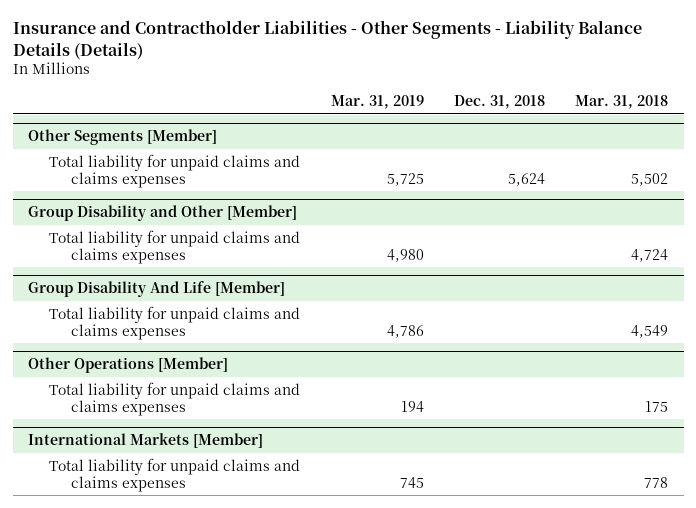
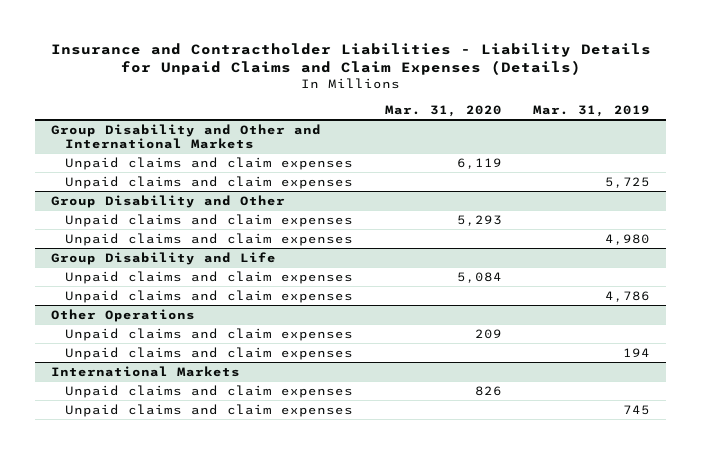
[12,20,642,60] Insurance and Contractholder Liabilities - Other Segments - Liability Balance Details (Details) -> [50,42,651,76] Insurance and Contractholder Liabilities - Liability Details for Unpaid Claims and Claim Expenses (Details)
[454,94,546,109] Dec. 31, 2018 -> none
[575,94,669,109] Mar. 31, 2018 -> none
none -> [384,104,502,117] Mar. 31, 2020
[27,129,217,146] Other Segments [Member] -> none
[49,153,301,188] Total liability for unpaid claims and claims expenses -> none
none -> [51,123,322,149] Group Disability and Other and International Markets
none -> [65,156,354,170] Unpaid claims and claim expenses
none -> [65,175,354,189] Unpaid claims and claim expenses
[27,205,297,222] Group Disability and Other [Member] -> [51,194,286,208] Group Disability and Other
none -> [65,213,354,227] Unpaid claims and claim expenses
[49,229,301,264] Total liability for unpaid claims and claims expenses -> [65,232,354,246] Unpaid claims and claim expenses
[27,281,285,298] Group Disability And Life [Member] -> [51,251,277,265] Group Disability and Life
none -> [65,270,354,284] Unpaid claims and claim expenses
[49,305,301,340] Total liability for unpaid claims and claims expenses -> [65,289,354,303] Unpaid claims and claim expenses
[27,357,228,374] Other Operations [Member] -> [51,308,196,322] Other Operations
none -> [65,327,354,341] Unpaid claims and claim expenses
[49,381,301,416] Total liability for unpaid claims and claims expenses -> [65,346,354,360] Unpaid claims and claim expenses
[27,433,263,449] International Markets [Member] -> [51,365,241,377] International Markets
none -> [65,384,354,398] Unpaid claims and claim expenses
[49,457,301,492] Total liability for unpaid claims and claims expenses -> [65,403,354,417] Unpaid claims and claim expenses

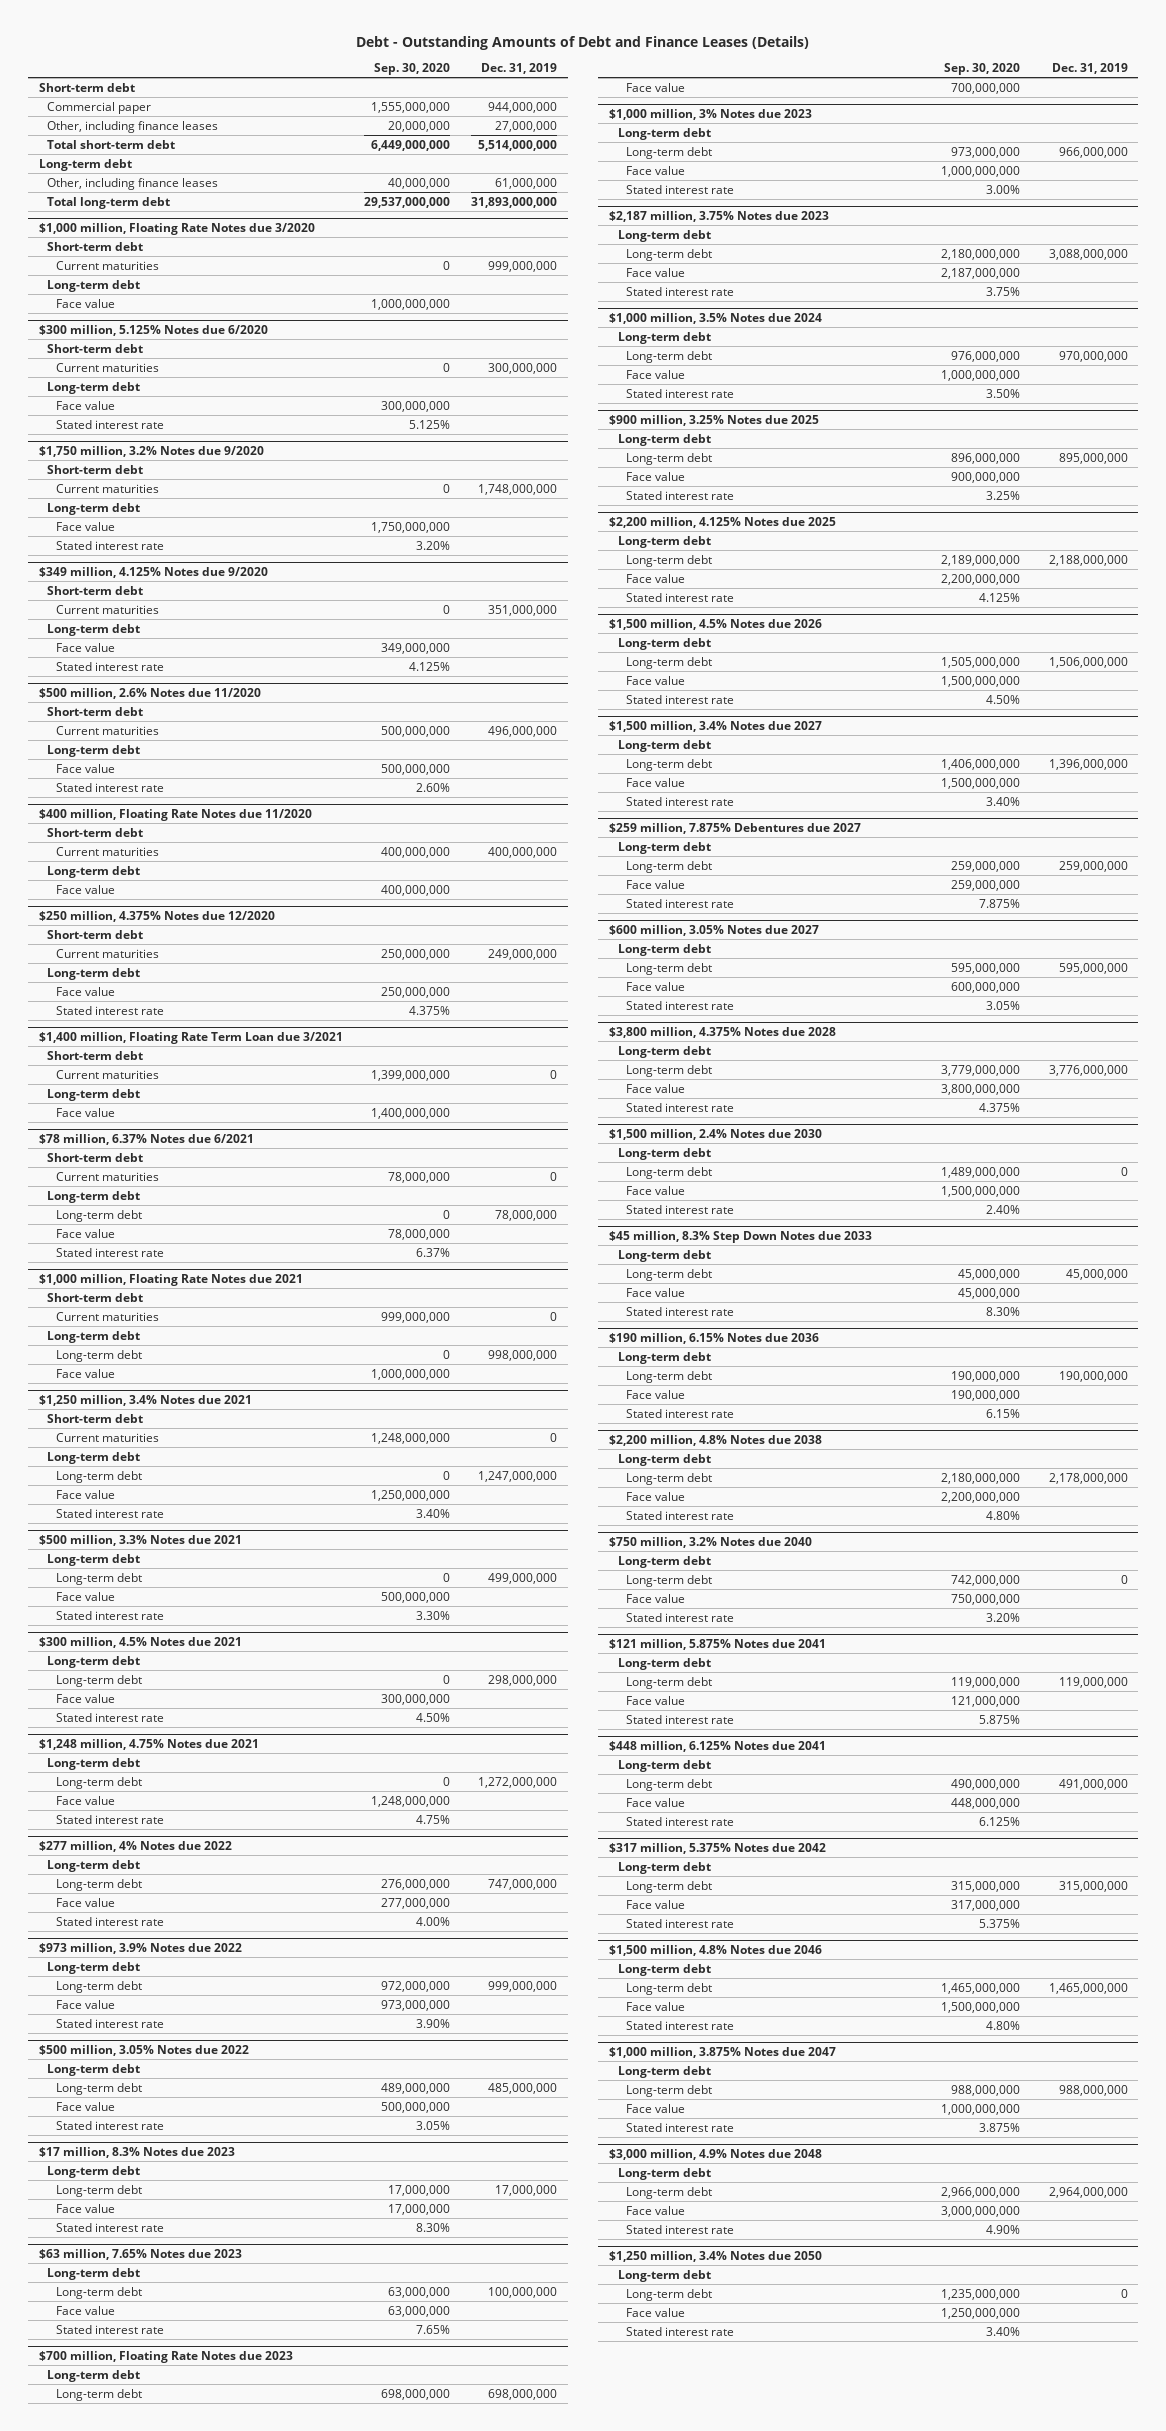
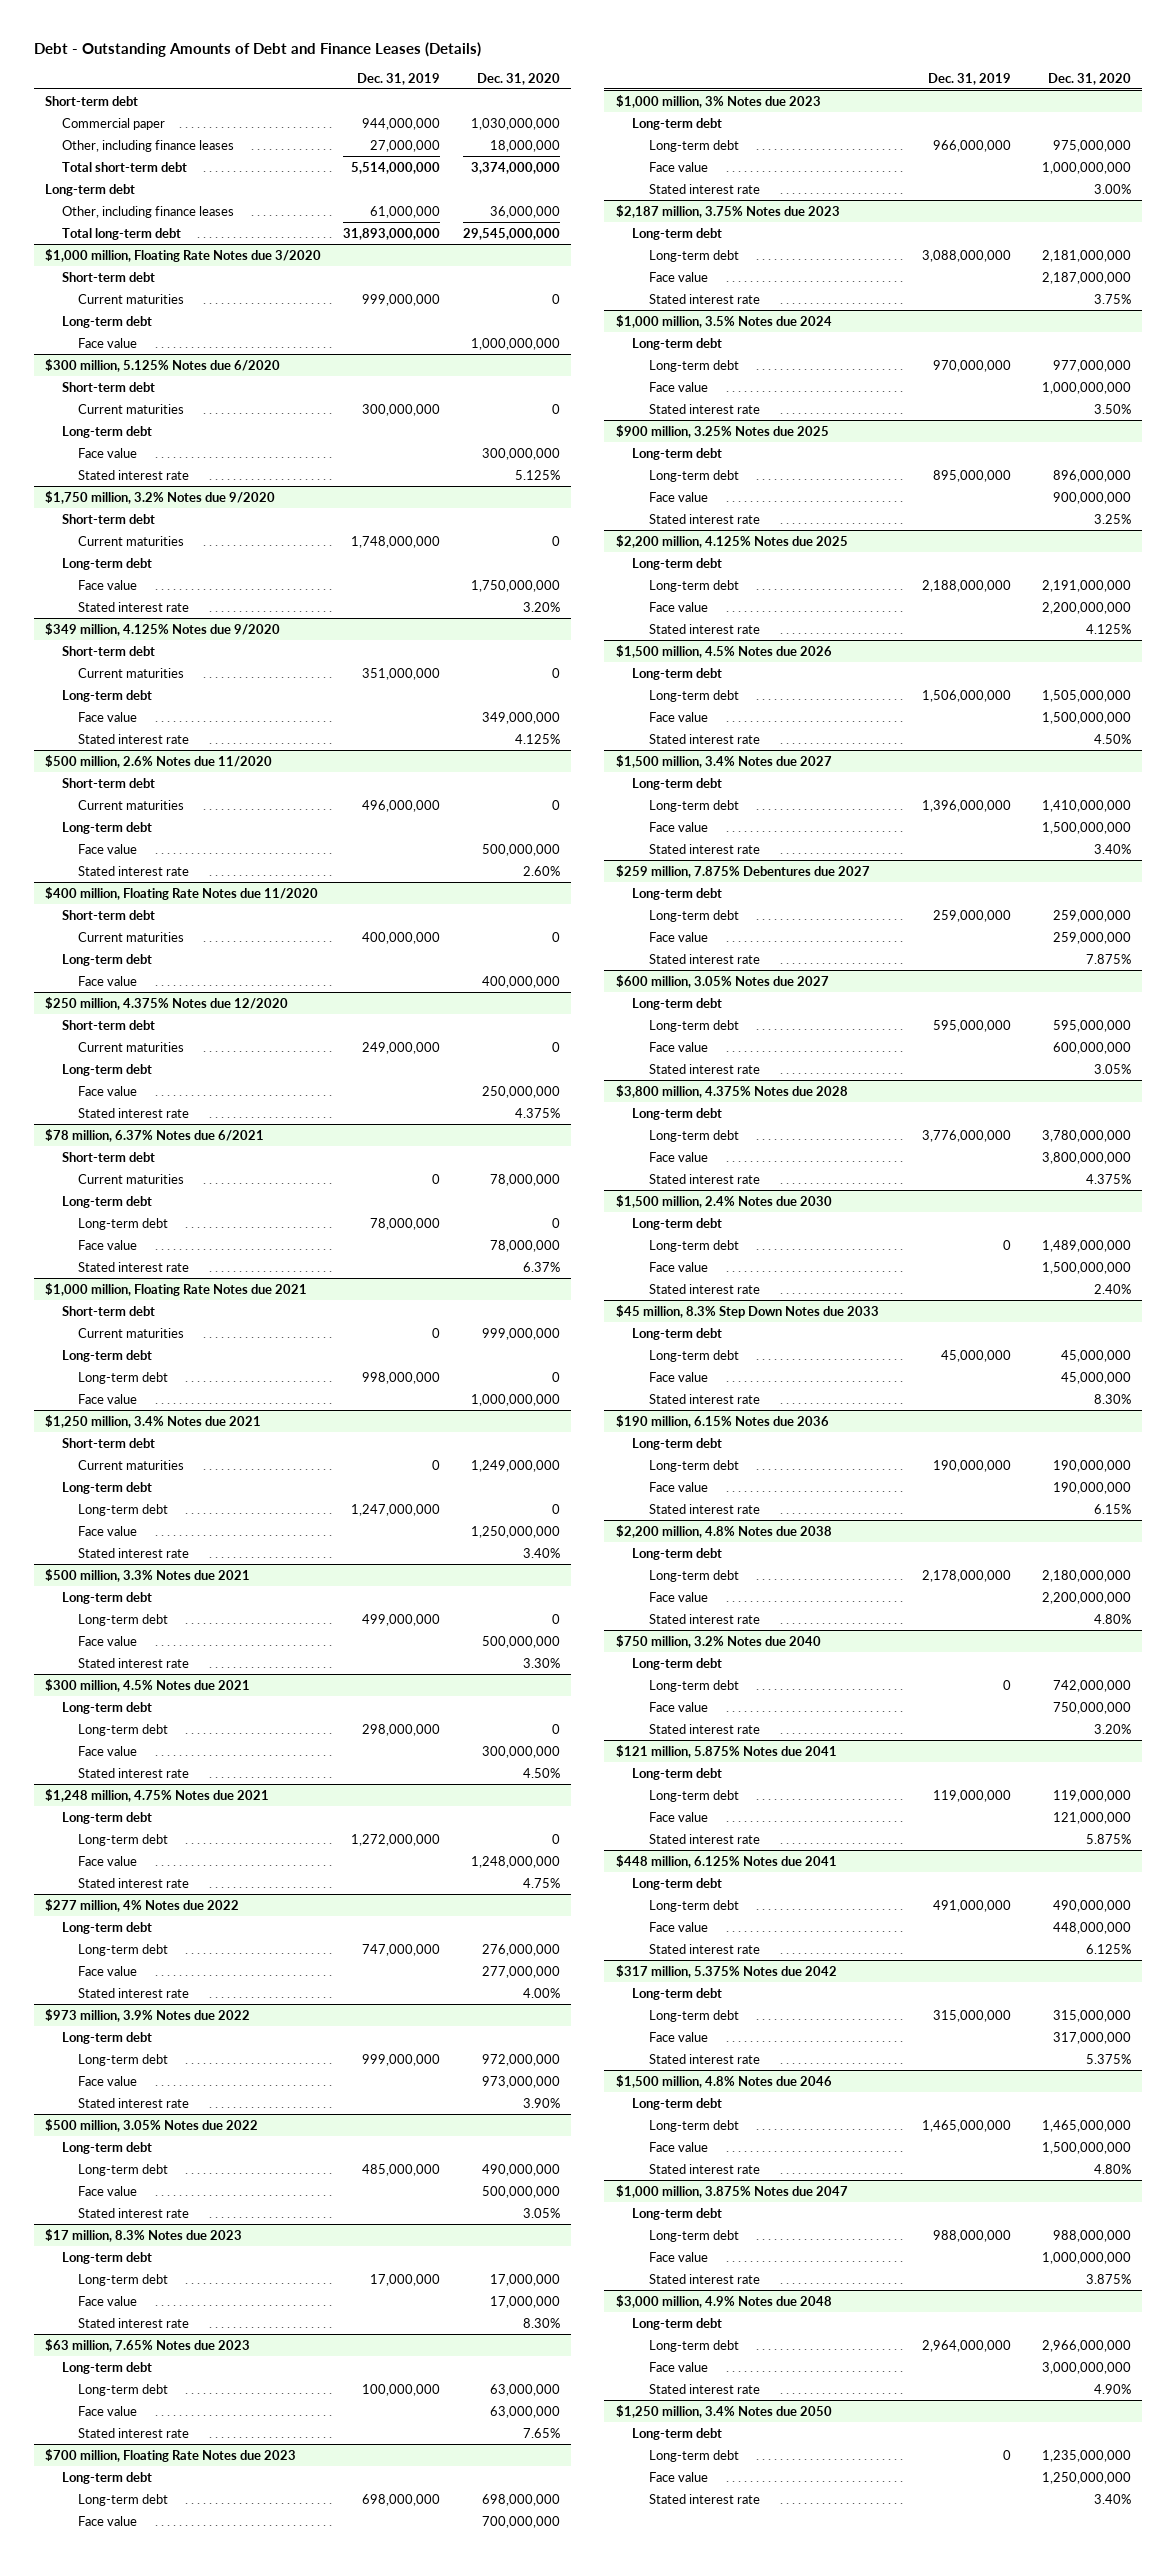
[374,63,451,76] Sep. 30, 2020 -> none
none -> [477,72,561,85] Dec. 31, 2020
[38,1032,343,1045] $1,400 million, Floating Rate Term Loan due 3/2021 -> none
[47,1050,144,1060] Short-term debt -> none
[56,1069,160,1079] Current maturities -> none
[47,1088,141,1101] Long-term debt -> none
[56,1107,116,1117] Face value -> none

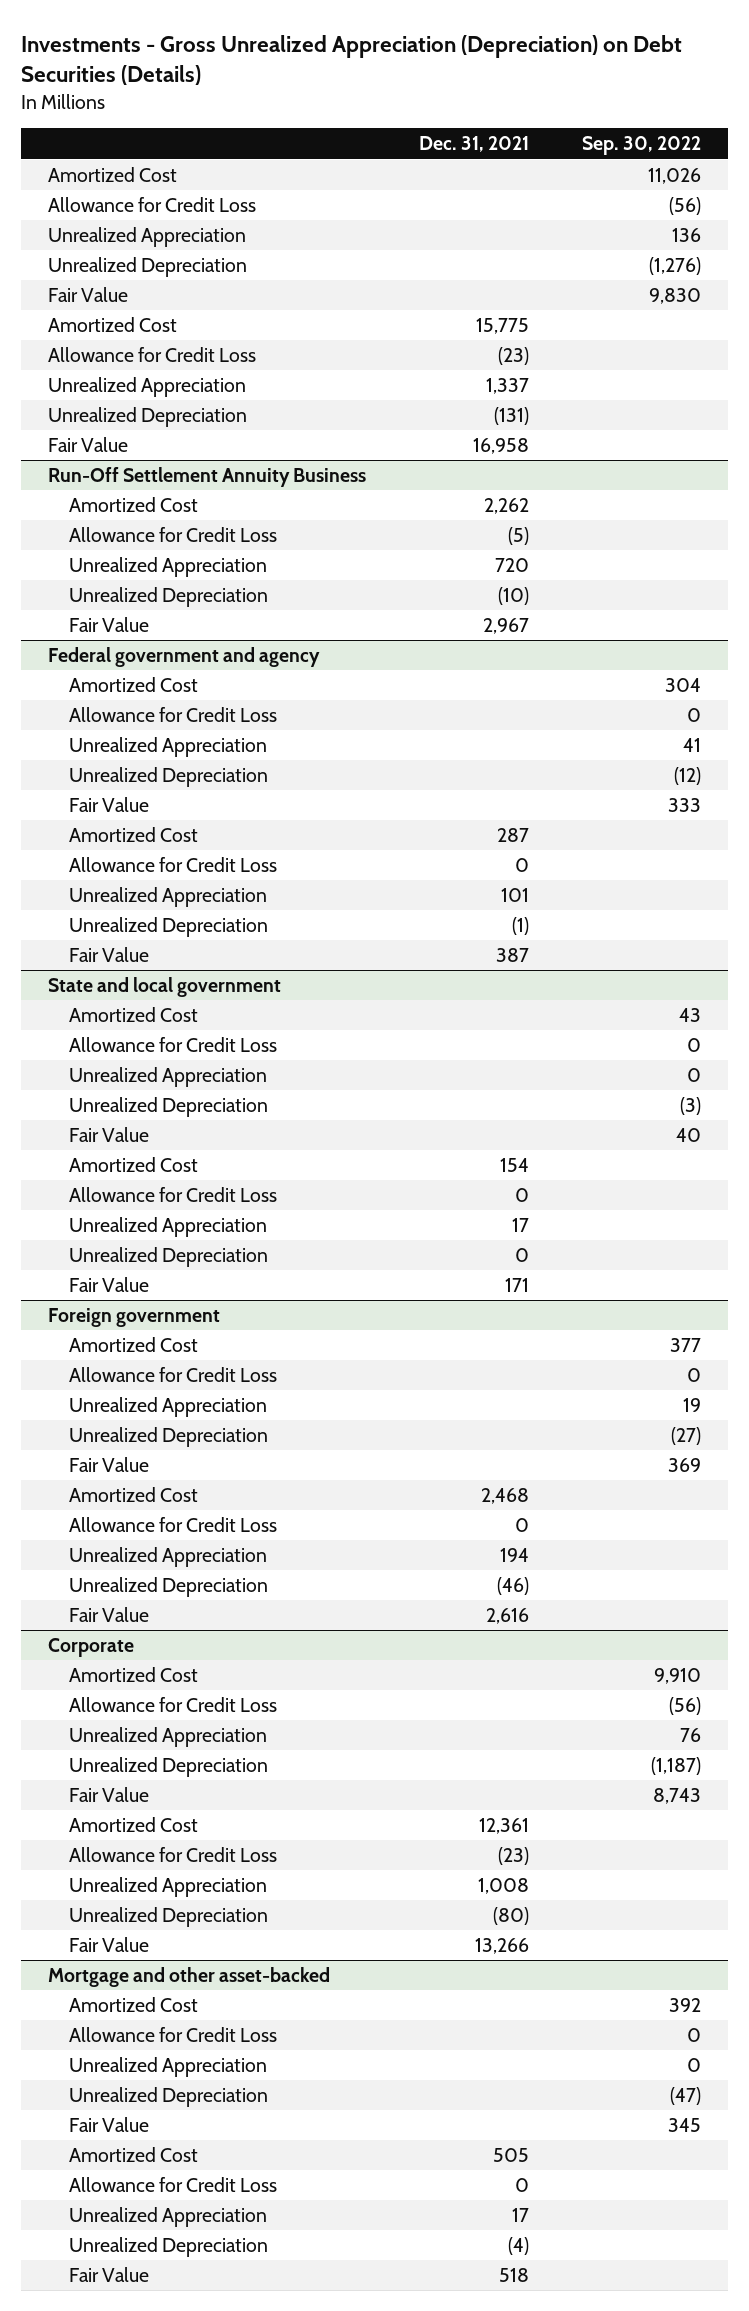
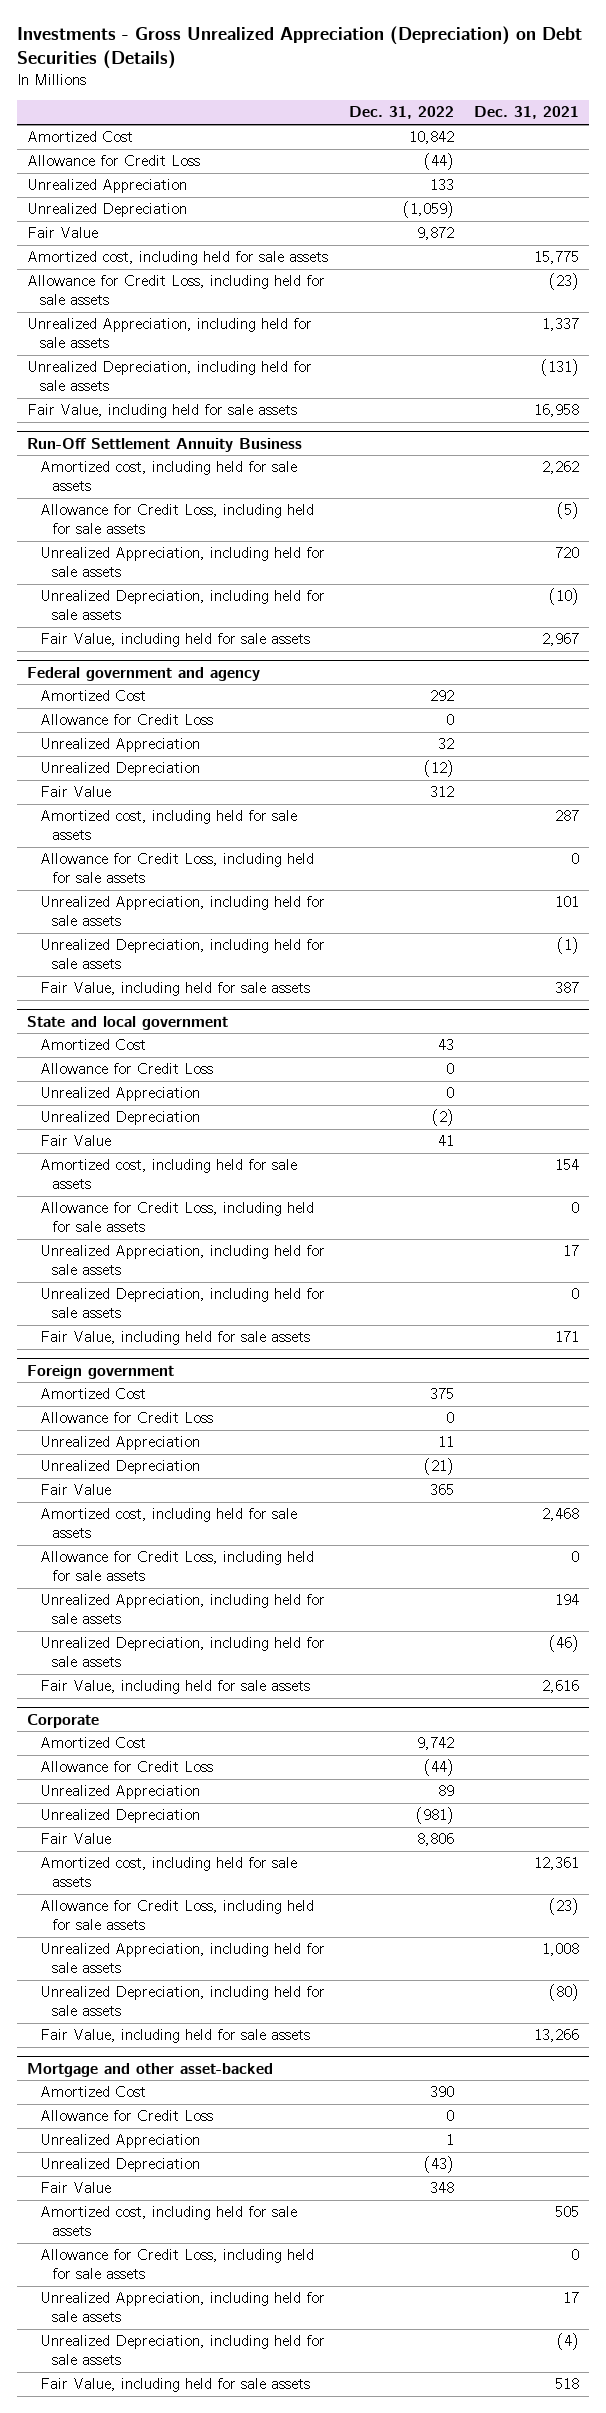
[582,136,702,156] Sep. 30, 2022 -> none
none -> [348,106,454,120] Dec. 31, 2022
[47,317,177,333] Amortized Cost -> [26,251,328,266] Amortized cost, including held for sale assets
[47,347,256,363] Allowance for Credit Loss -> [26,275,325,306] Allowance for Credit Loss, including held for sale assets
[47,377,246,398] Unrealized Appreciation -> [26,318,312,349] Unrealized Appreciation, including held for sale assets
[47,407,247,428] Unrealized Depreciation -> [26,361,312,392] Unrealized Depreciation, including held for sale assets
[47,437,128,453] Fair Value -> [26,404,297,419] Fair Value, including held for sale assets
[69,497,199,513] Amortized Cost -> [39,461,297,492] Amortized cost, including held for sale assets
[69,527,278,543] Allowance for Credit Loss -> [39,504,314,535] Allowance for Credit Loss, including held for sale assets
[69,557,268,578] Unrealized Appreciation -> [39,547,325,578] Unrealized Appreciation, including held for sale assets
[69,587,269,608] Unrealized Depreciation -> [39,590,325,621] Unrealized Depreciation, including held for sale assets
[69,617,150,633] Fair Value -> [39,633,310,648] Fair Value, including held for sale assets
[69,827,199,843] Amortized Cost -> [39,810,297,841] Amortized cost, including held for sale assets
[69,857,278,873] Allowance for Credit Loss -> [39,853,314,884] Allowance for Credit Loss, including held for sale assets
[69,887,268,908] Unrealized Appreciation -> [39,896,325,927] Unrealized Appreciation, including held for sale assets
[69,917,269,938] Unrealized Depreciation -> [39,939,325,970] Unrealized Depreciation, including held for sale assets
[69,947,150,963] Fair Value -> [39,982,310,997] Fair Value, including held for sale assets
[69,1157,199,1173] Amortized Cost -> [39,1159,297,1190] Amortized cost, including held for sale assets
[69,1187,278,1203] Allowance for Credit Loss -> [39,1202,314,1233] Allowance for Credit Loss, including held for sale assets
[69,1217,268,1238] Unrealized Appreciation -> [39,1245,325,1276] Unrealized Appreciation, including held for sale assets
[69,1247,269,1268] Unrealized Depreciation -> [39,1288,325,1319] Unrealized Depreciation, including held for sale assets
[69,1277,150,1293] Fair Value -> [39,1331,310,1346] Fair Value, including held for sale assets
[69,1487,199,1503] Amortized Cost -> [39,1508,297,1539] Amortized cost, including held for sale assets
[69,1517,278,1533] Allowance for Credit Loss -> [39,1551,314,1582] Allowance for Credit Loss, including held for sale assets
[69,1547,268,1568] Unrealized Appreciation -> [39,1594,325,1625] Unrealized Appreciation, including held for sale assets
[69,1577,269,1598] Unrealized Depreciation -> [39,1637,325,1668] Unrealized Depreciation, including held for sale assets
[69,1607,150,1623] Fair Value -> [39,1680,310,1695] Fair Value, including held for sale assets
[69,1817,199,1833] Amortized Cost -> [39,1857,297,1888] Amortized cost, including held for sale assets
[69,1847,278,1863] Allowance for Credit Loss -> [39,1900,314,1931] Allowance for Credit Loss, including held for sale assets
[69,1877,268,1898] Unrealized Appreciation -> [39,1943,325,1974] Unrealized Appreciation, including held for sale assets
[69,1907,269,1928] Unrealized Depreciation -> [39,1986,325,2017] Unrealized Depreciation, including held for sale assets
[69,1937,150,1953] Fair Value -> [39,2029,310,2044] Fair Value, including held for sale assets
[69,2147,199,2163] Amortized Cost -> [39,2206,297,2237] Amortized cost, including held for sale assets
[69,2177,278,2193] Allowance for Credit Loss -> [39,2249,314,2280] Allowance for Credit Loss, including held for sale assets
[69,2207,268,2228] Unrealized Appreciation -> [39,2292,325,2323] Unrealized Appreciation, including held for sale assets
[69,2237,269,2258] Unrealized Depreciation -> [39,2335,325,2366] Unrealized Depreciation, including held for sale assets
[69,2267,150,2283] Fair Value -> [39,2378,310,2393] Fair Value, including held for sale assets

